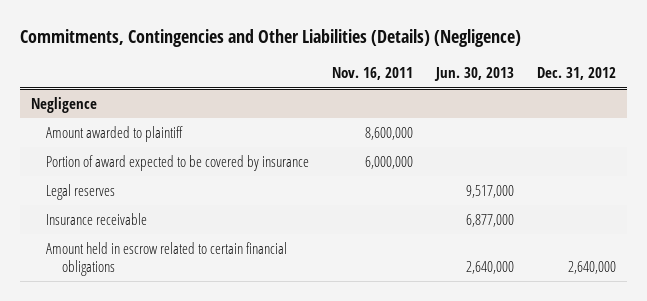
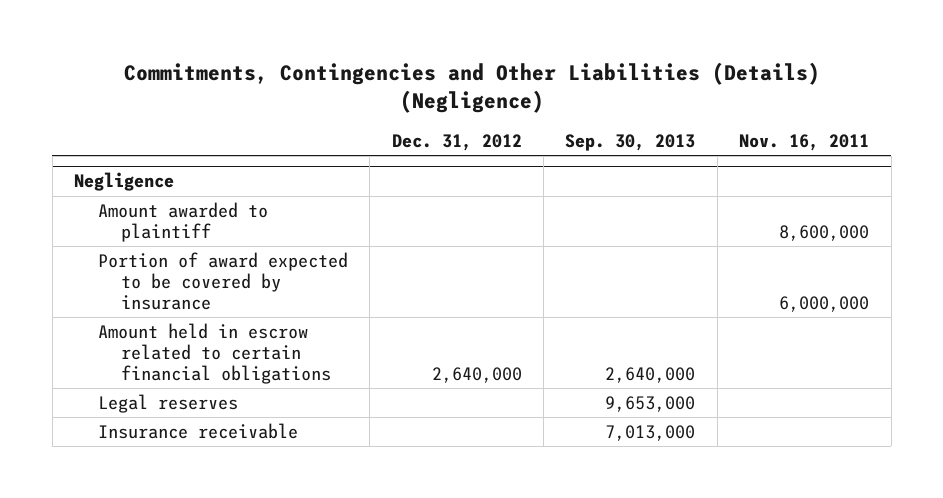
[434,67,515,82] Jun. 30, 2013 -> none
none -> [565,134,696,152] Sep. 30, 2013
[46,241,288,276] Amount held in escrow related to certain financial obligations -> [97,322,332,385] Amount held in escrow related to certain financial obligations

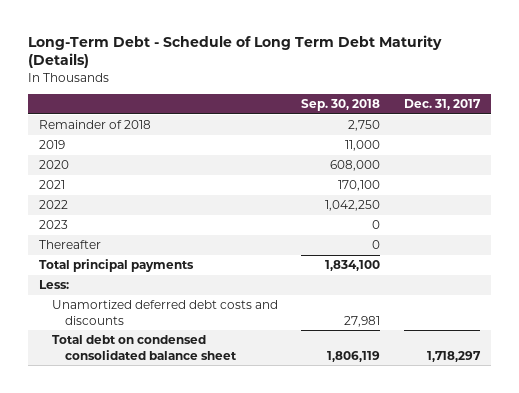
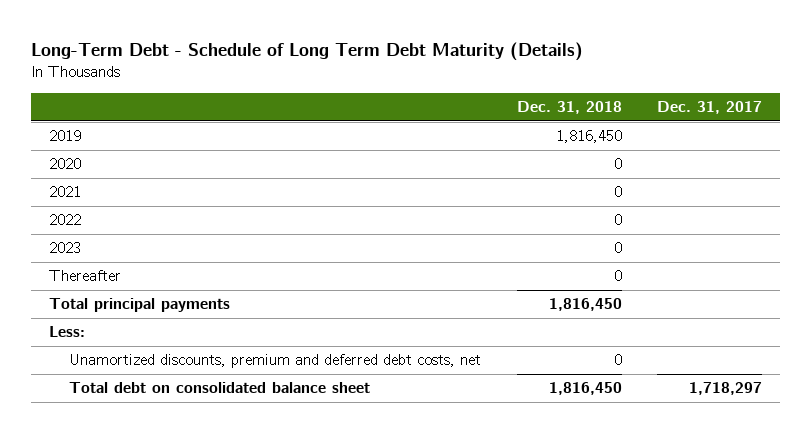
[301,99,381,112] Sep. 30, 2018 -> none
none -> [516,101,622,115] Dec. 31, 2018
[39,120,152,130] Remainder of 2018 -> none
[52,300,279,325] Unamortized deferred debt costs and discounts -> [68,354,481,369] Unamortized discounts, premium and deferred debt costs, net
[52,335,238,360] Total debt on condensed consolidated balance sheet -> [68,382,370,394] Total debt on consolidated balance sheet

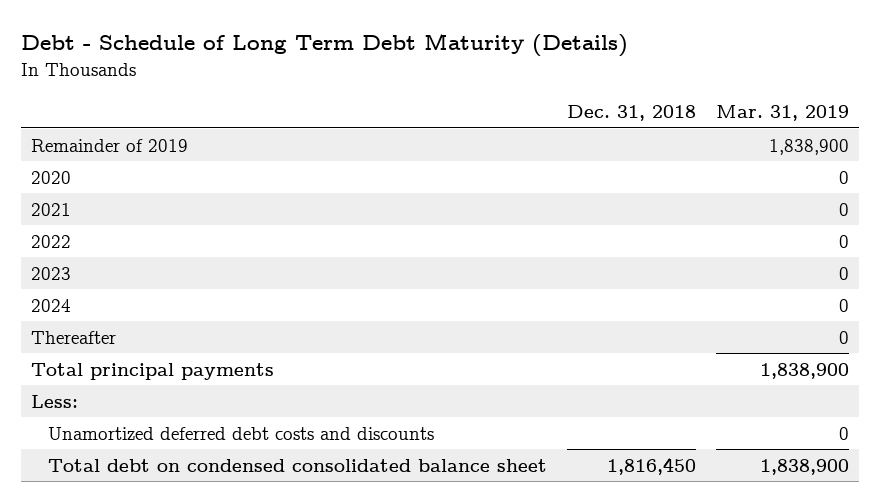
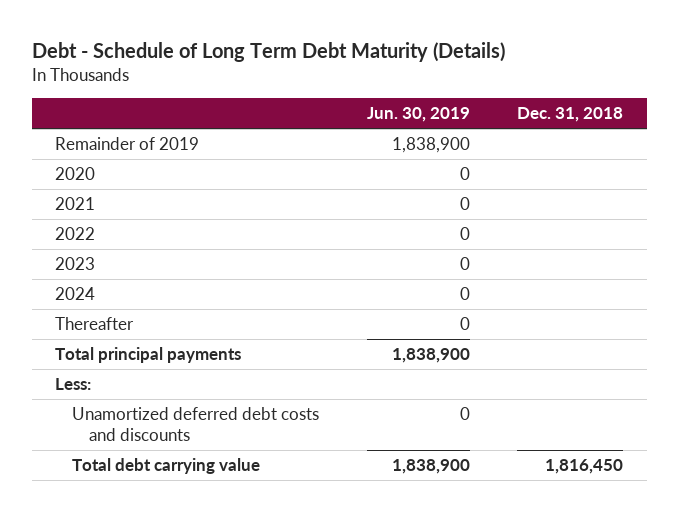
[716,105,850,122] Mar. 31, 2019 -> none
none -> [366,107,470,123] Jun. 30, 2019
[48,458,548,472] Total debt on condensed consolidated balance sheet -> [72,458,261,475] Total debt carrying value

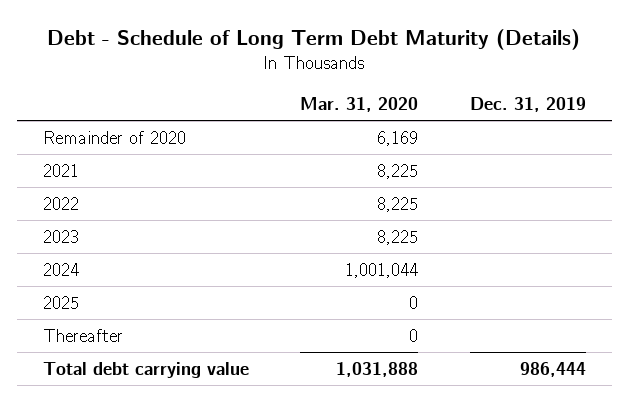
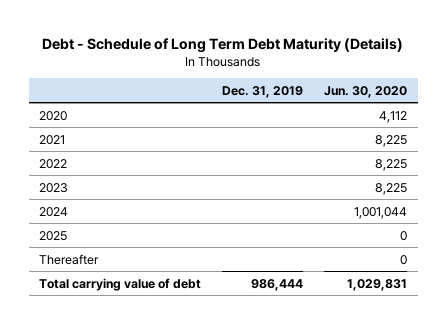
[300,96,419,112] Mar. 31, 2020 -> none
none -> [324,85,408,98] Jun. 30, 2020
[42,130,186,144] Remainder of 2020 -> [39,110,68,121] 2020
[42,361,249,378] Total debt carrying value -> [39,277,202,291] Total carrying value of debt

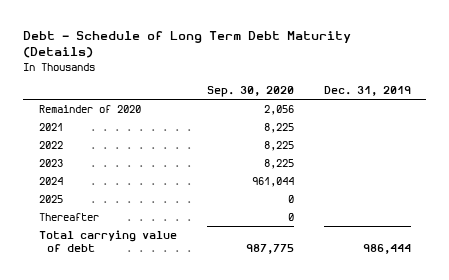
[324,85,408,98] Jun. 30, 2020 -> none
none -> [206,86,294,98] Sep. 30, 2020
[39,110,68,121] 2020 -> [38,104,141,113] Remainder of 2020

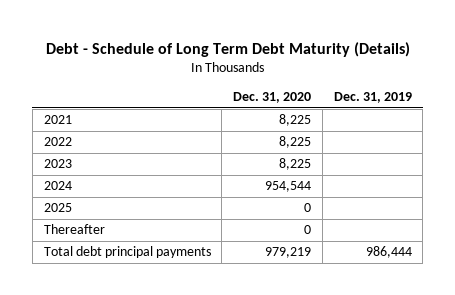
[206,86,294,98] Sep. 30, 2020 -> none
none -> [233,92,312,104] Dec. 31, 2020
[38,104,141,113] Remainder of 2020 -> none
[38,229,177,253] Total carrying value of debt -> [43,246,211,259] Total debt principal payments

